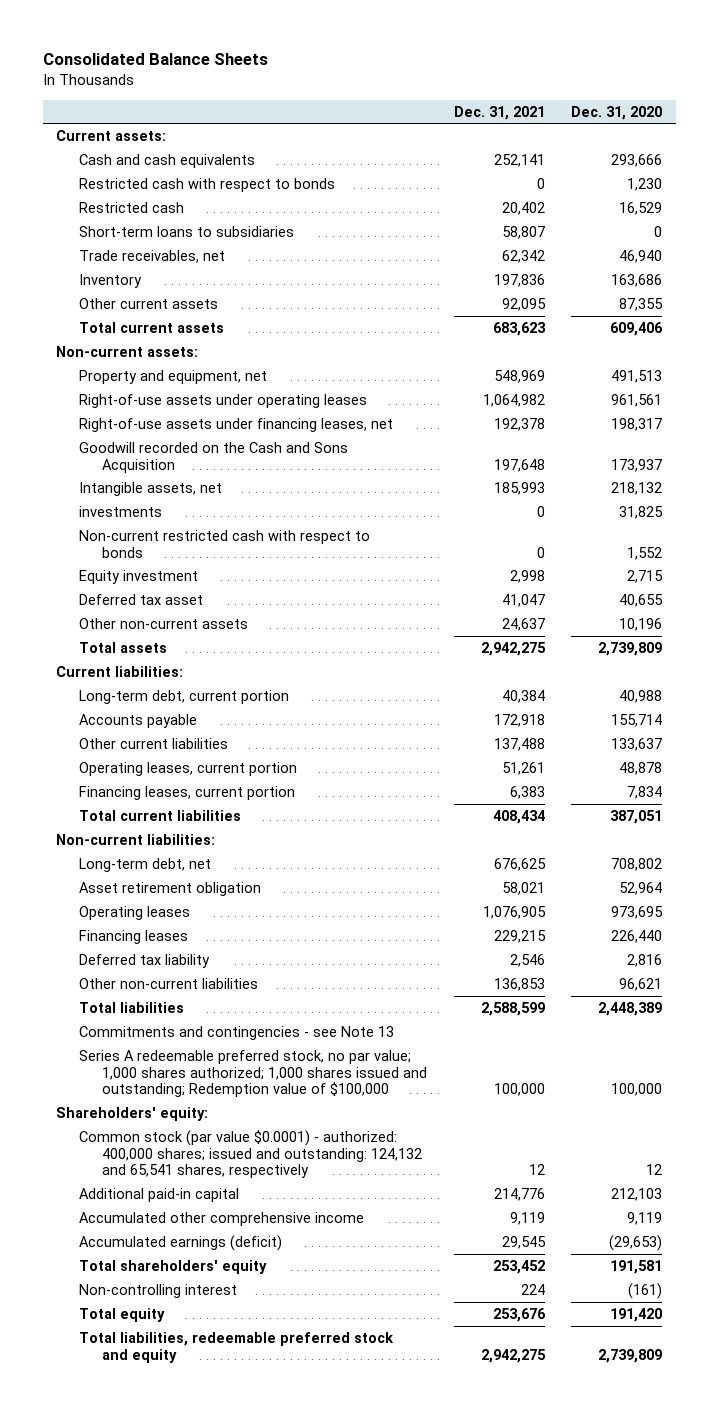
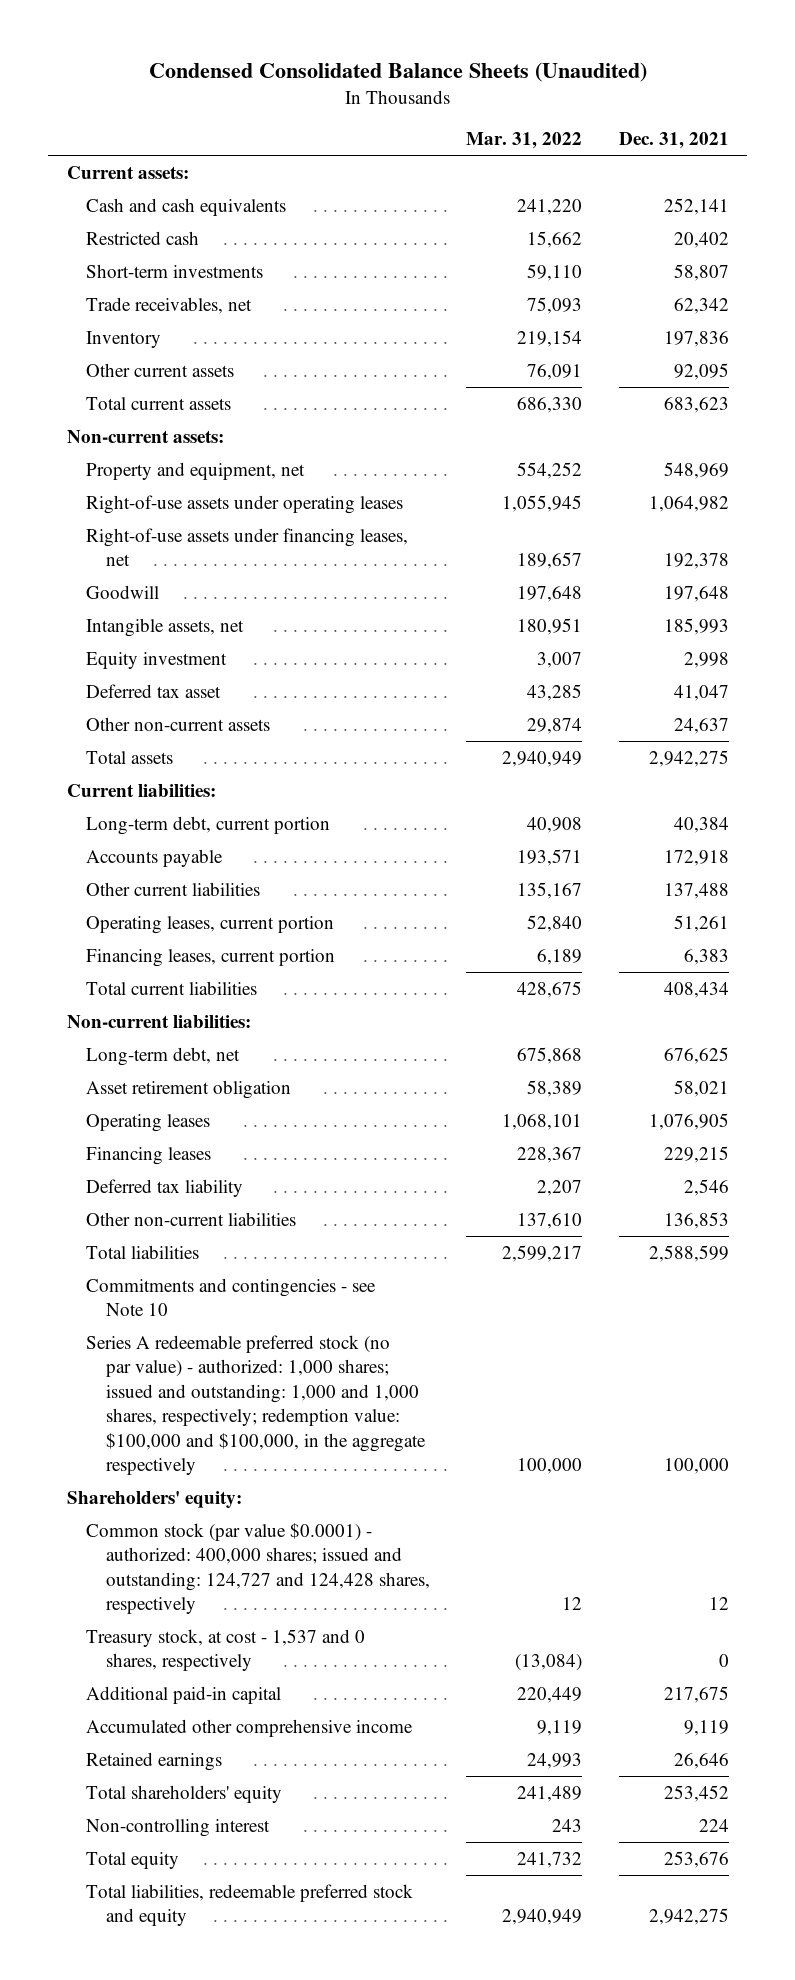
[42,53,268,66] Consolidated Balance Sheets -> [148,61,647,82] Condensed Consolidated Balance Sheets (Unaudited)
[571,105,663,120] Dec. 31, 2020 -> none
none -> [466,132,583,150] Mar. 31, 2022
[79,178,336,193] Restricted cash with respect to bonds -> none
[79,226,295,238] Short-term loans to subsidiaries -> [86,263,264,278] Short-term investments
[79,442,349,473] Goodwill recorded on the Cash and Sons Acquisition -> [86,584,160,599] Goodwill
[79,506,163,518] investments -> none
[79,530,371,558] Non-current restricted cash with respect to bonds -> none
[79,1026,395,1041] Commitments and contingencies - see Note 13 -> [86,1277,377,1317] Commitments and contingencies - see Note 10
[79,1050,427,1098] Series A redeemable preferred stock, no par value; 1,000 shares authorized; 1,000 shares issued and outstanding; Redemption value of $100,000 -> [86,1334,427,1476] Series A redeemable preferred stock (no par value) - authorized: 1,000 shares; issued and outstanding: 1,000 and 1,000 shares, respectively; redemption value: $100,000 and $100,000, in the aggregate respectively
[79,1130,422,1179] Common stock (par value $0.0001) - authorized: 400,000 shares; issued and outstanding: 124,132 and 65,541 shares, respectively -> [86,1522,431,1615] Common stock (par value $0.0001) - authorized: 400,000 shares; issued and outstanding: 124,727 and 124,428 shares, respectively
none -> [86,1628,366,1672] Treasury stock, at cost - 1,537 and 0 shares, respectively
[493,1188,545,1202] 214,776 -> [663,1685,729,1703] 217,675
[79,1235,283,1252] Accumulated earnings (deficit) -> [86,1751,223,1771] Retained earnings
[501,1236,546,1250] 29,545 -> [673,1752,729,1769] 26,646

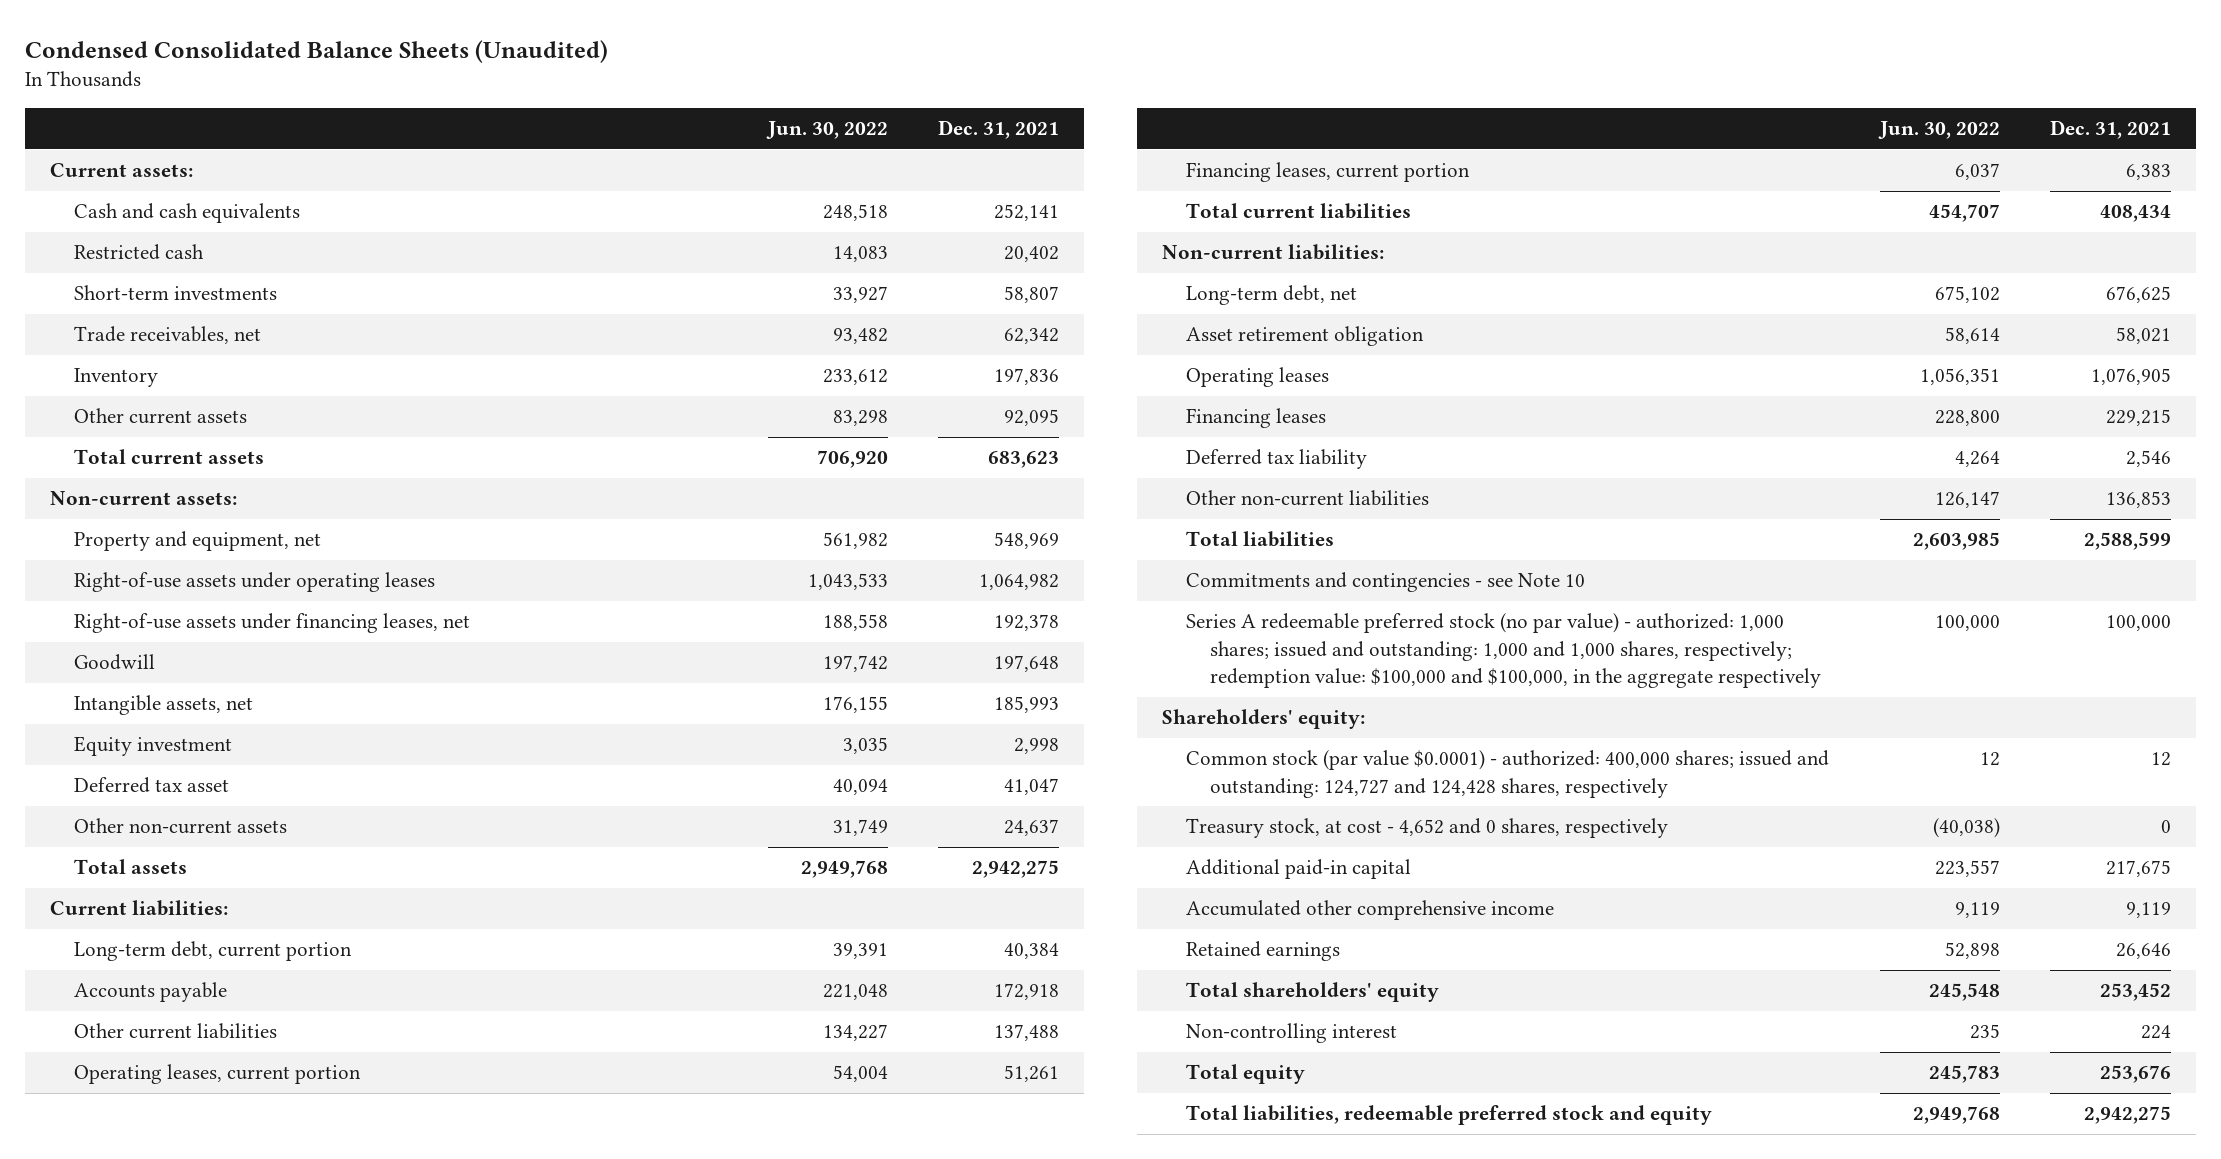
[466,132,583,150] Mar. 31, 2022 -> none
none -> [765,120,888,139] Jun. 30, 2022
[86,1628,366,1672] Treasury stock, at cost - 1,537 and 0 shares, respectively -> [1186,818,1669,839] Treasury stock, at cost - 4,652 and 0 shares, respectively

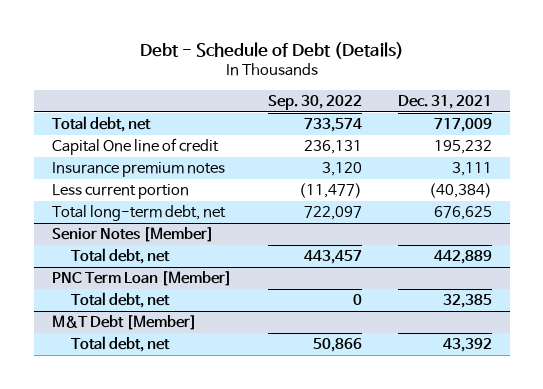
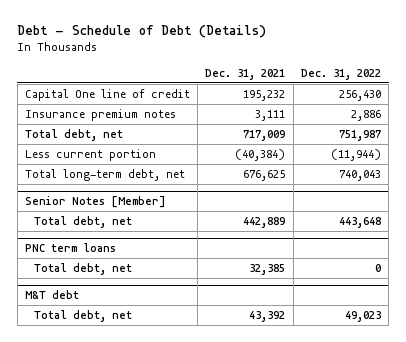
[267,94,362,110] Sep. 30, 2022 -> none
none -> [300,68,381,80] Dec. 31, 2022
[51,116,151,133] Total debt, net -> [24,128,123,141] Total debt, net
[51,271,232,287] PNC Term Loan [Member] -> [24,243,116,253] PNC term loans
[51,315,197,331] M&T Debt [Member] -> [24,290,79,300] M&T debt

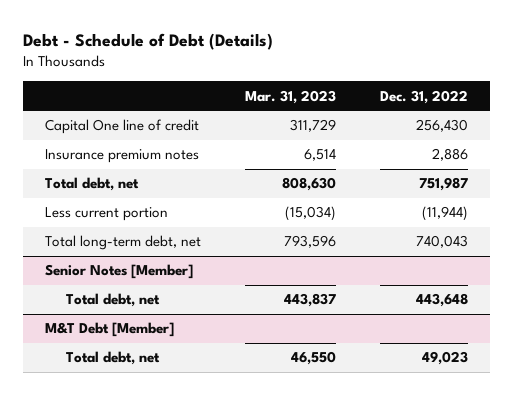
[205,68,286,80] Dec. 31, 2021 -> none
none -> [244,89,336,104] Mar. 31, 2023
[24,243,116,253] PNC term loans -> none
[34,262,133,275] Total debt, net -> none
[24,290,79,300] M&T debt -> [44,322,174,338] M&T Debt [Member]

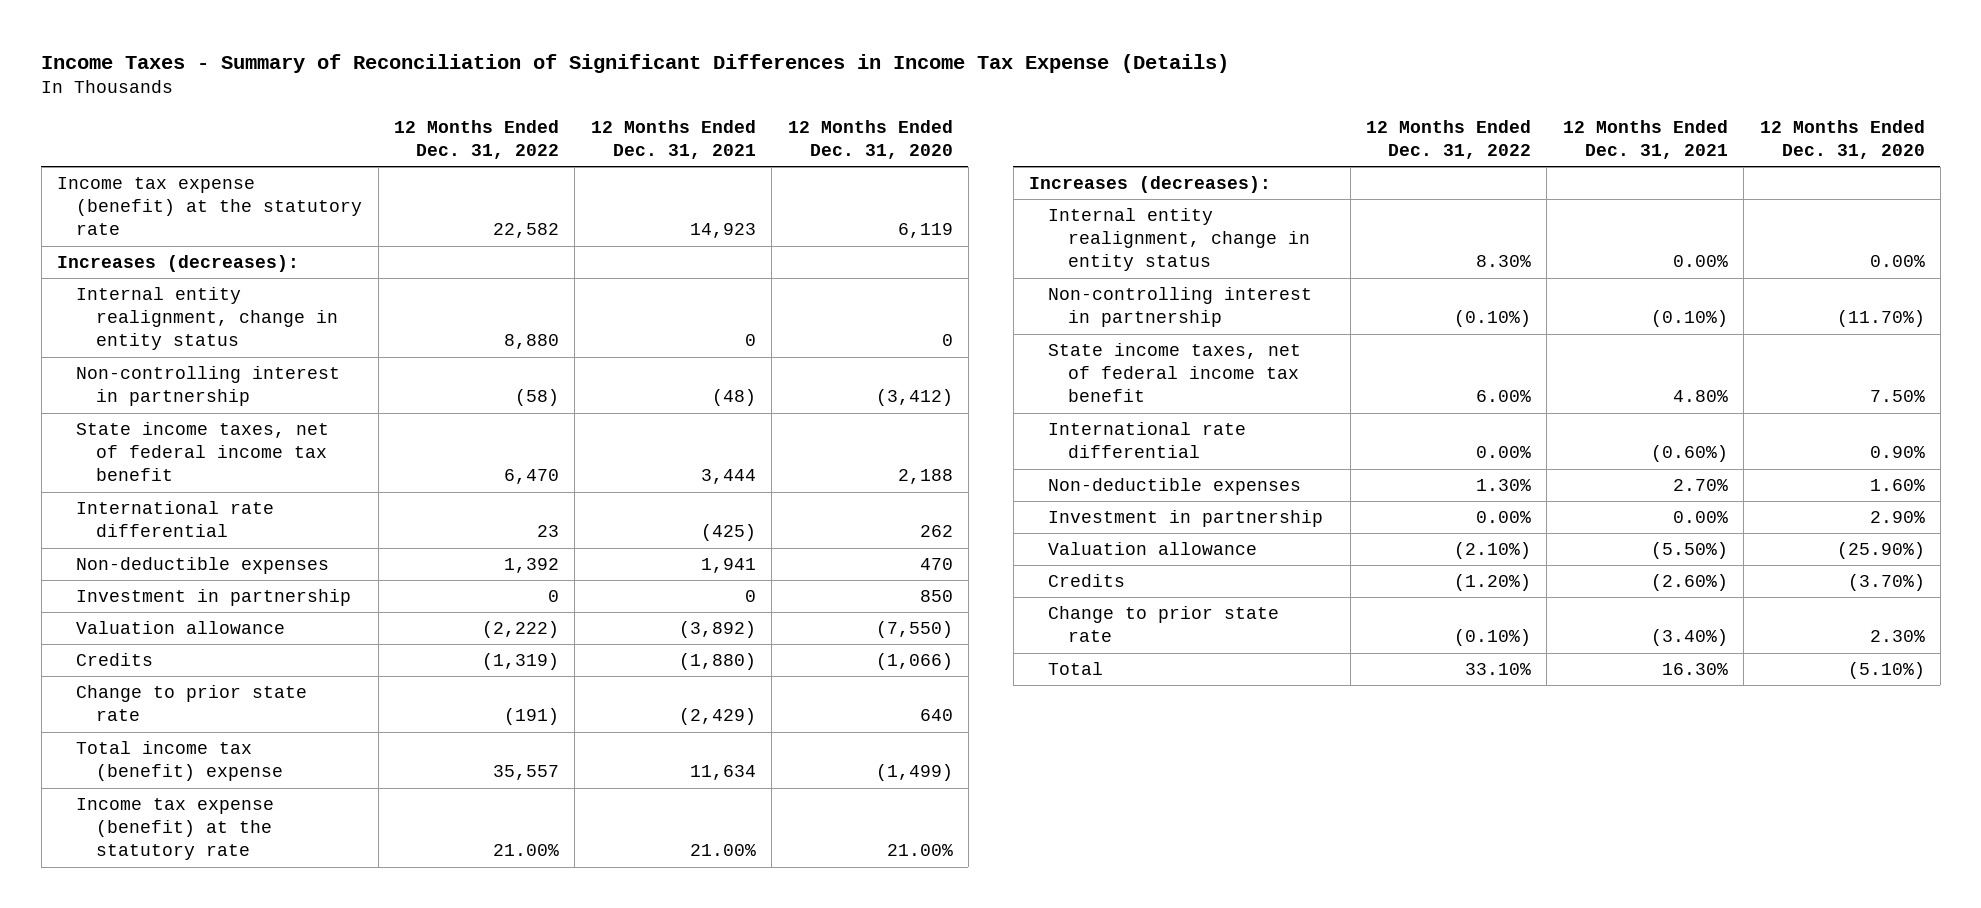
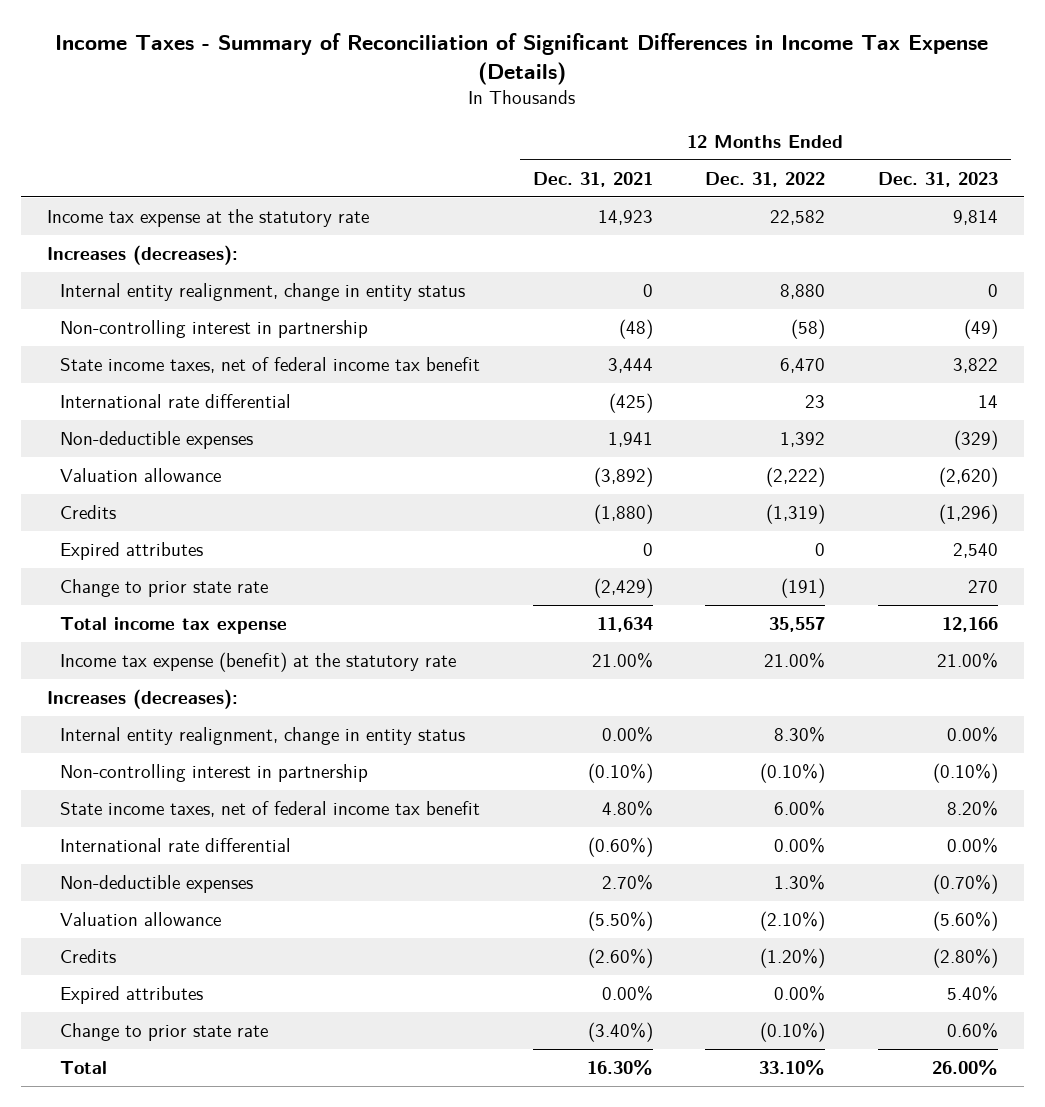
[787,119,953,160] 12 Months Ended Dec. 31, 2020 -> none
none -> [877,171,998,187] Dec. 31, 2023
[56,177,363,236] Income tax expense (benefit) at the statutory rate -> [46,208,369,227] Income tax expense at the statutory rate
[76,589,352,607] Investment in partnership -> none
none -> [60,541,204,560] Expired attributes
[76,741,283,782] Total income tax (benefit) expense -> [60,616,288,634] Total income tax expense
[1048,510,1324,528] Investment in partnership -> none
none -> [60,985,204,1004] Expired attributes

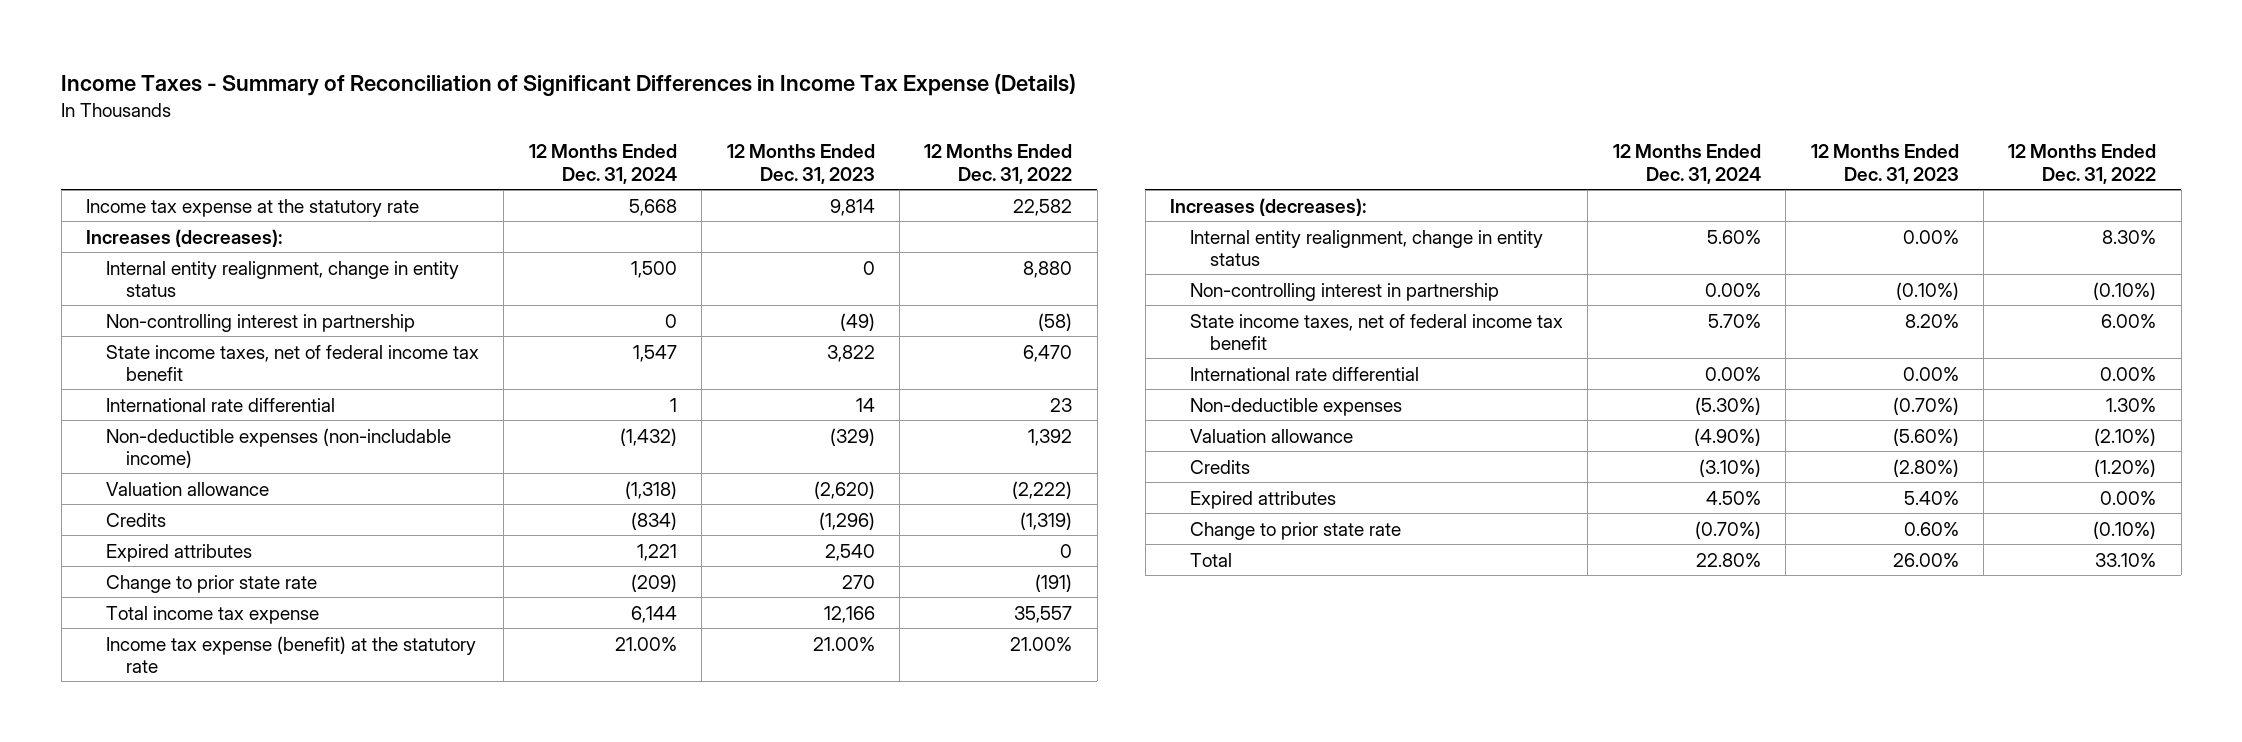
[532,171,653,187] Dec. 31, 2021 -> none
none -> [528,144,677,184] 12 Months Ended Dec. 31, 2024
[60,430,254,449] Non-deductible expenses -> [105,427,451,468] Non-deductible expenses (non-includable income)

